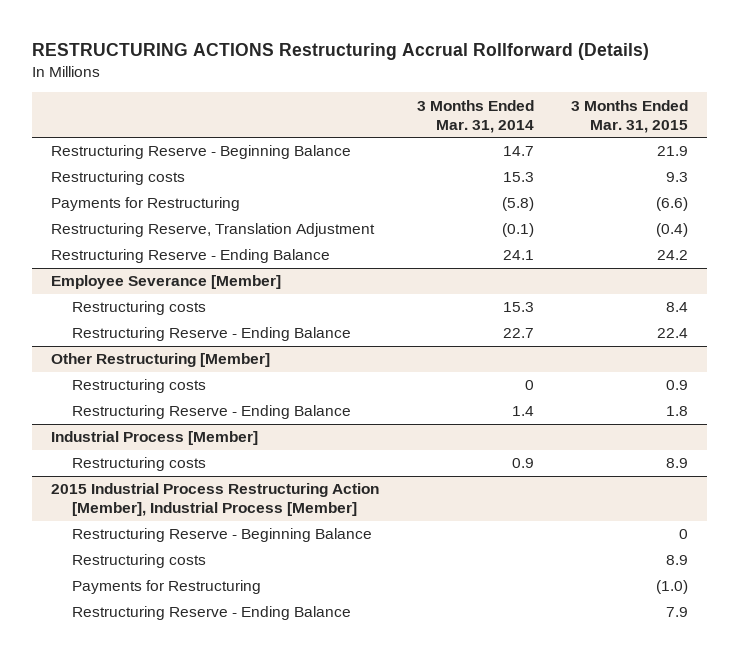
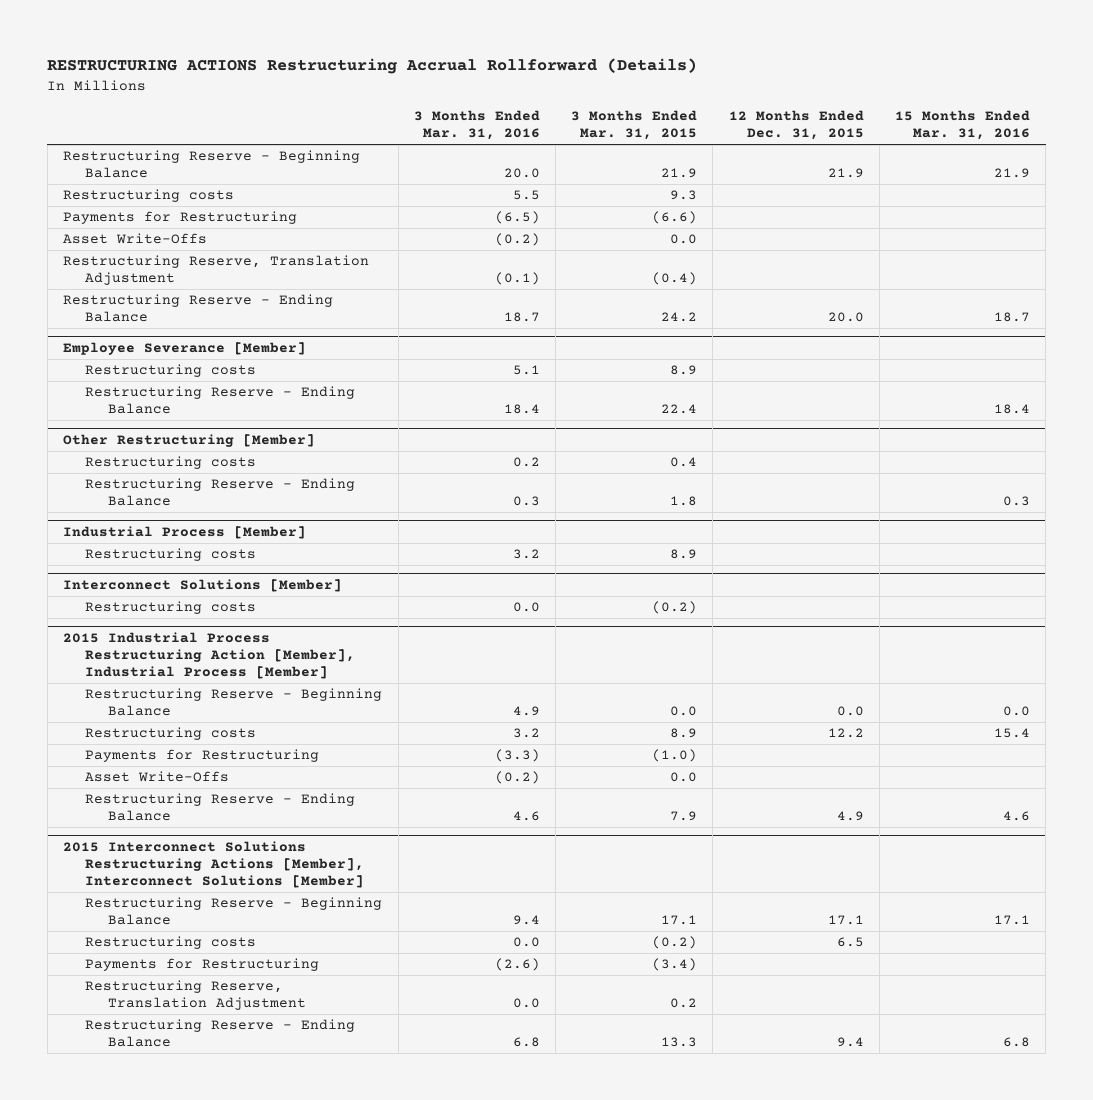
[416,99,534,133] 3 Months Ended Mar. 31, 2014 -> none
none -> [413,110,540,141] 3 Months Ended Mar. 31, 2016
none -> [728,110,864,141] 12 Months Ended Dec. 31, 2015
none -> [894,110,1030,141] 15 Months Ended Mar. 31, 2016
none -> [63,233,208,245] Asset Write-Offs
[666,302,689,313] 8.4 -> [670,365,698,376] 8.9
[666,380,689,391] 0.9 -> [670,457,698,468] 0.4
none -> [63,578,343,592] Interconnect Solutions [Member]
none -> [85,601,257,615] Restructuring costs
[679,529,689,540] 0 -> [670,706,698,717] 0.0
none -> [85,771,230,783] Asset Write-Offs
none -> [63,840,365,888] 2015 Interconnect Solutions Restructuring Actions [Member], Interconnect Solutions [Member]
none -> [85,897,383,926] Restructuring Reserve - Beginning Balance
none -> [85,936,257,950] Restructuring costs
none -> [85,958,320,972] Payments for Restructuring
none -> [85,980,306,1011] Restructuring Reserve, Translation Adjustment
none -> [85,1019,356,1048] Restructuring Reserve - Ending Balance

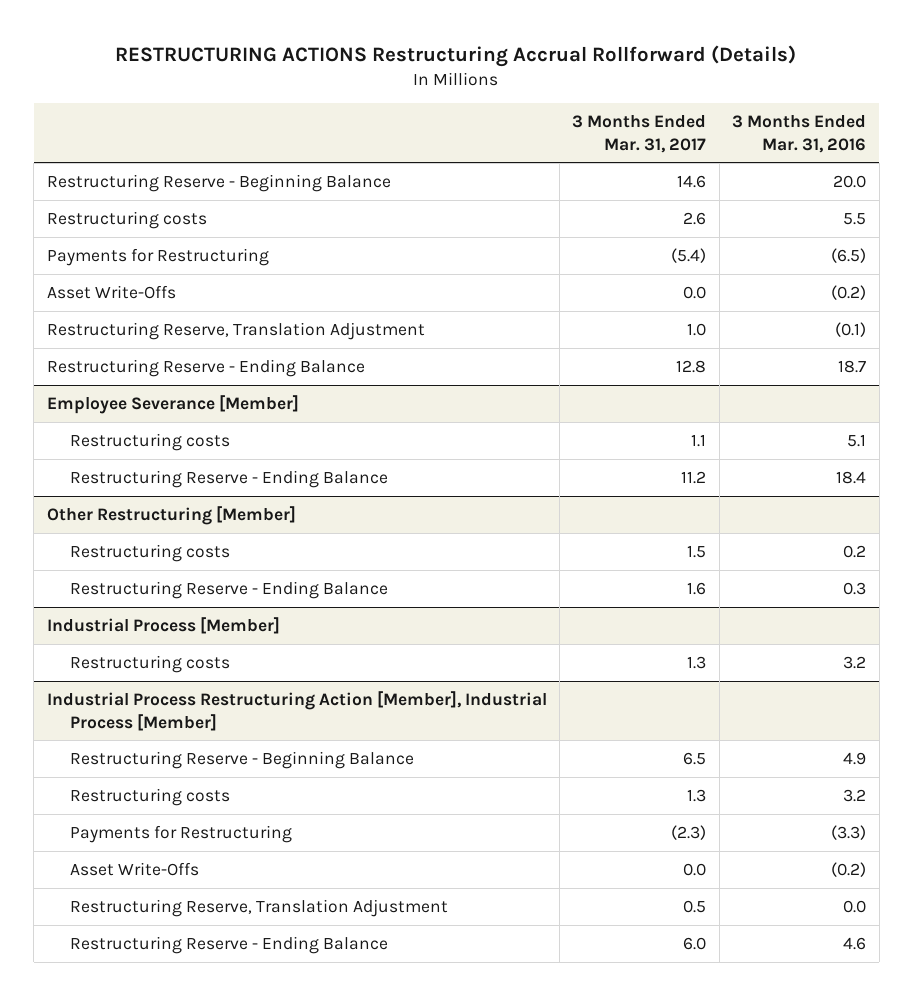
[571,110,698,141] 3 Months Ended Mar. 31, 2015 -> none
[728,110,864,141] 12 Months Ended Dec. 31, 2015 -> none
[894,110,1030,141] 15 Months Ended Mar. 31, 2016 -> none
none -> [572,114,707,153] 3 Months Ended Mar. 31, 2017
[63,578,343,592] Interconnect Solutions [Member] -> none
[85,601,257,615] Restructuring costs -> none
[63,631,356,679] 2015 Industrial Process Restructuring Action [Member], Industrial Process [Member] -> [46,690,547,731] Industrial Process Restructuring Action [Member], Industrial Process [Member]
[85,793,356,822] Restructuring Reserve - Ending Balance -> none
[63,840,365,888] 2015 Interconnect Solutions Restructuring Actions [Member], Interconnect Solutions [Member] -> none
[85,897,383,926] Restructuring Reserve - Beginning Balance -> none
[85,936,257,950] Restructuring costs -> none
[85,958,320,972] Payments for Restructuring -> none
[512,1037,540,1048] 6.8 -> [843,936,867,950] 4.6

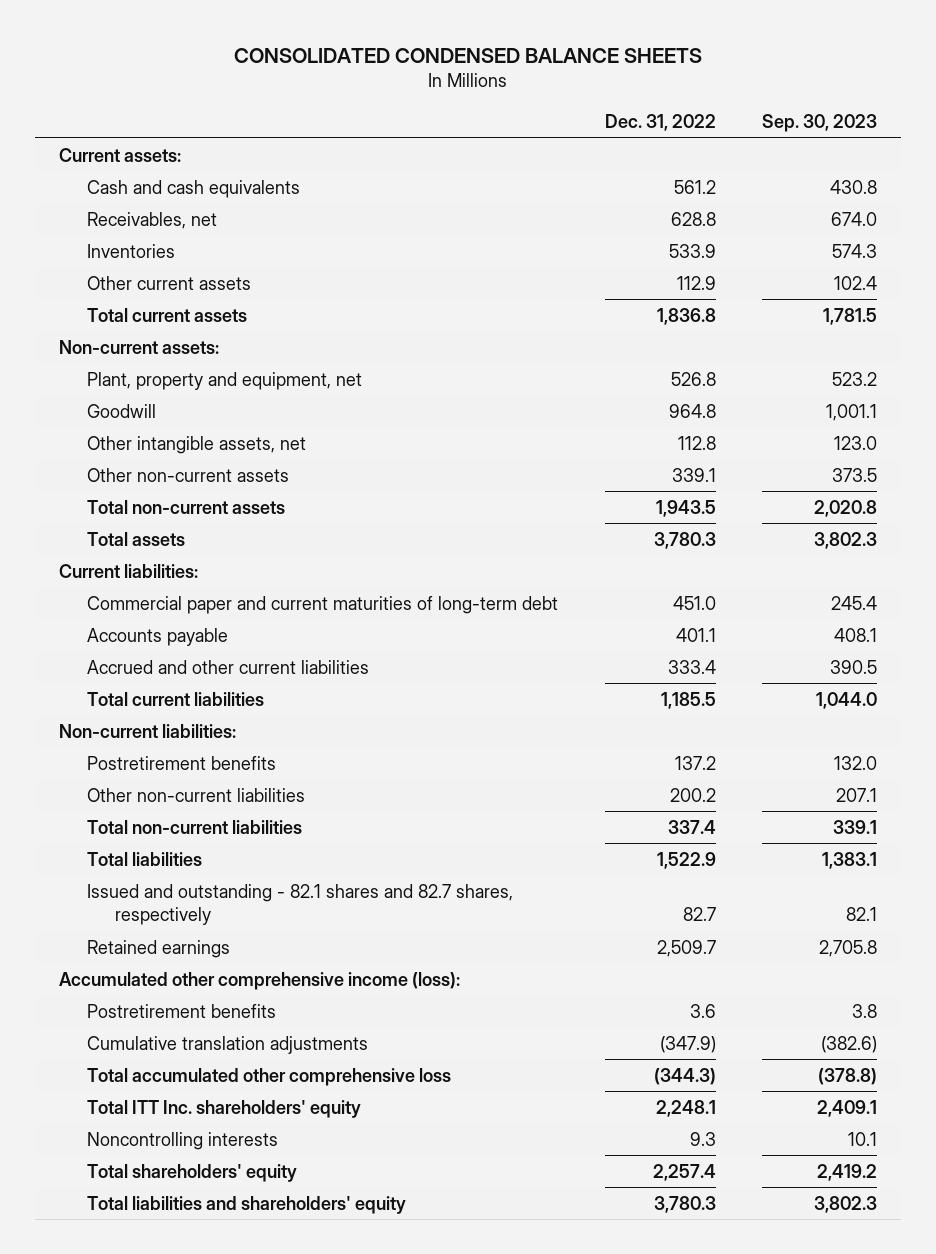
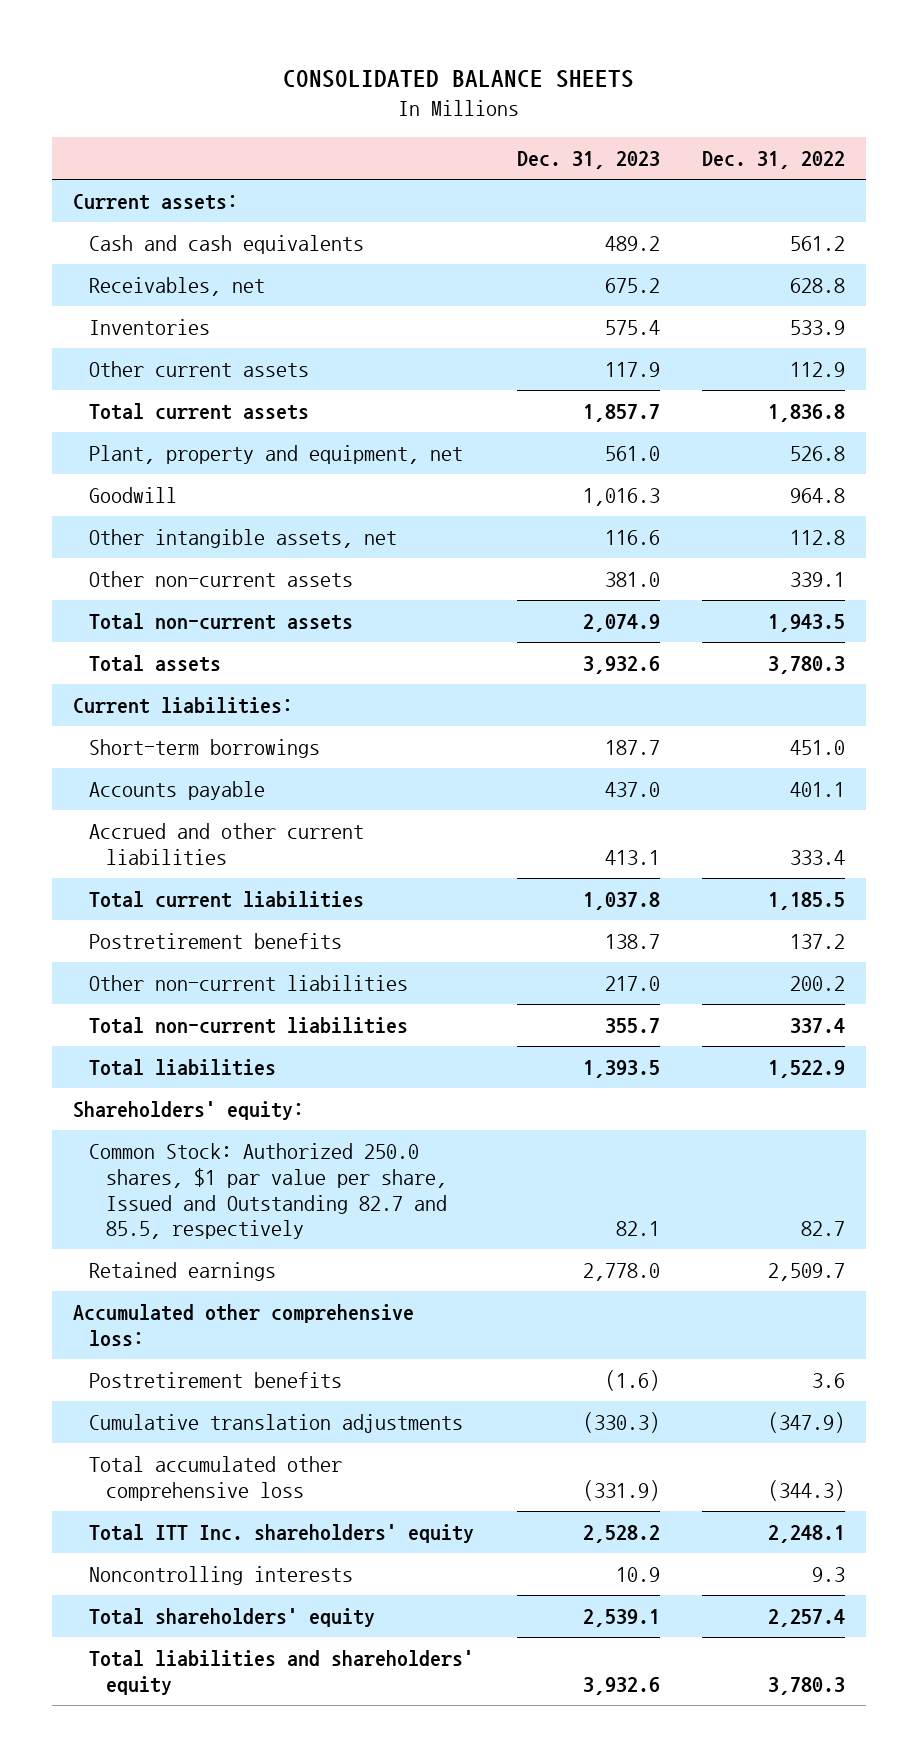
[234,48,703,64] CONSOLIDATED CONDENSED BALANCE SHEETS -> [283,69,635,88] CONSOLIDATED BALANCE SHEETS
[762,114,878,133] Sep. 30, 2023 -> none
none -> [516,151,660,170] Dec. 31, 2023
[58,339,219,354] Non-current assets: -> none
[87,595,559,614] Commercial paper and current maturities of long-term debt -> [89,739,321,759] Short-term borrowings
[58,723,236,738] Non-current liabilities: -> none
none -> [72,1101,304,1121] Shareholders' equity:
[87,883,514,925] Issued and outstanding - 82.1 shares and 82.7 shares, respectively -> [89,1143,447,1240] Common Stock: Authorized 250.0 shares, $1 par value per share, Issued and Outstanding 82.7 and 85.5, respectively
[58,971,460,990] Accumulated other comprehensive income (loss): -> [72,1304,414,1346] Accumulated other comprehensive loss:

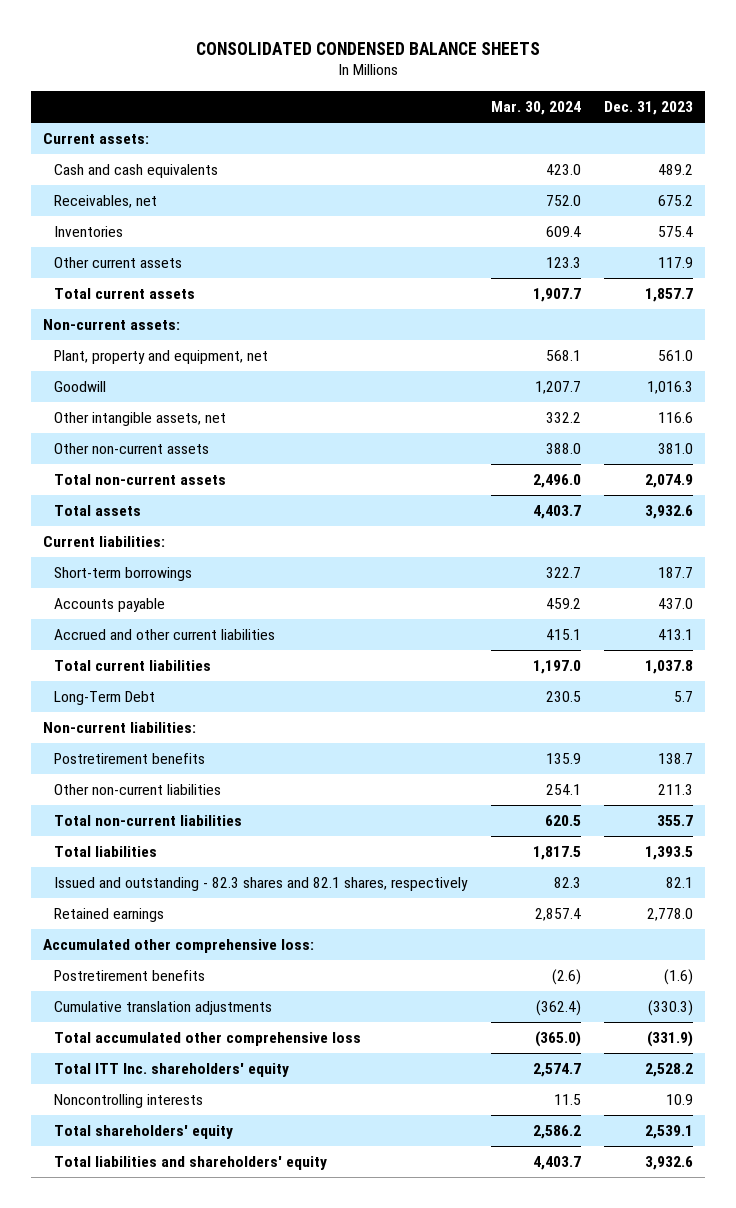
[283,69,635,88] CONSOLIDATED BALANCE SHEETS -> [195,41,540,55] CONSOLIDATED CONDENSED BALANCE SHEETS
[702,151,846,170] Dec. 31, 2022 -> none
none -> [490,100,581,115] Mar. 30, 2024
none -> [42,319,180,331] Non-current assets:
none -> [54,691,156,706] Long-Term Debt
none -> [42,722,196,734] Non-current liabilities:
[604,976,660,992] 217.0 -> [658,784,694,796] 211.3
[72,1101,304,1121] Shareholders' equity: -> none
[89,1143,447,1240] Common Stock: Authorized 250.0 shares, $1 par value per share, Issued and Outstanding 82.7 and 85.5, respectively -> [54,877,469,892] Issued and outstanding - 82.3 shares and 82.1 shares, respectively

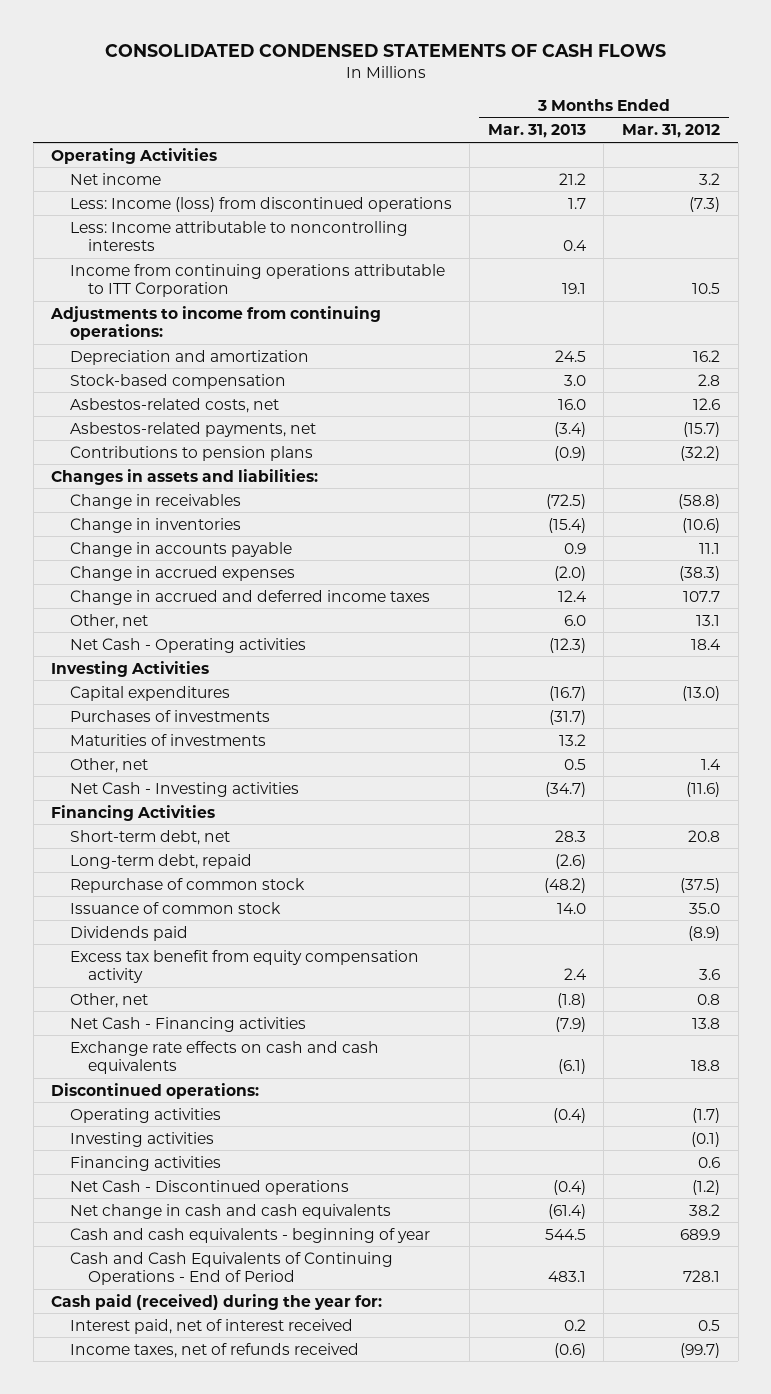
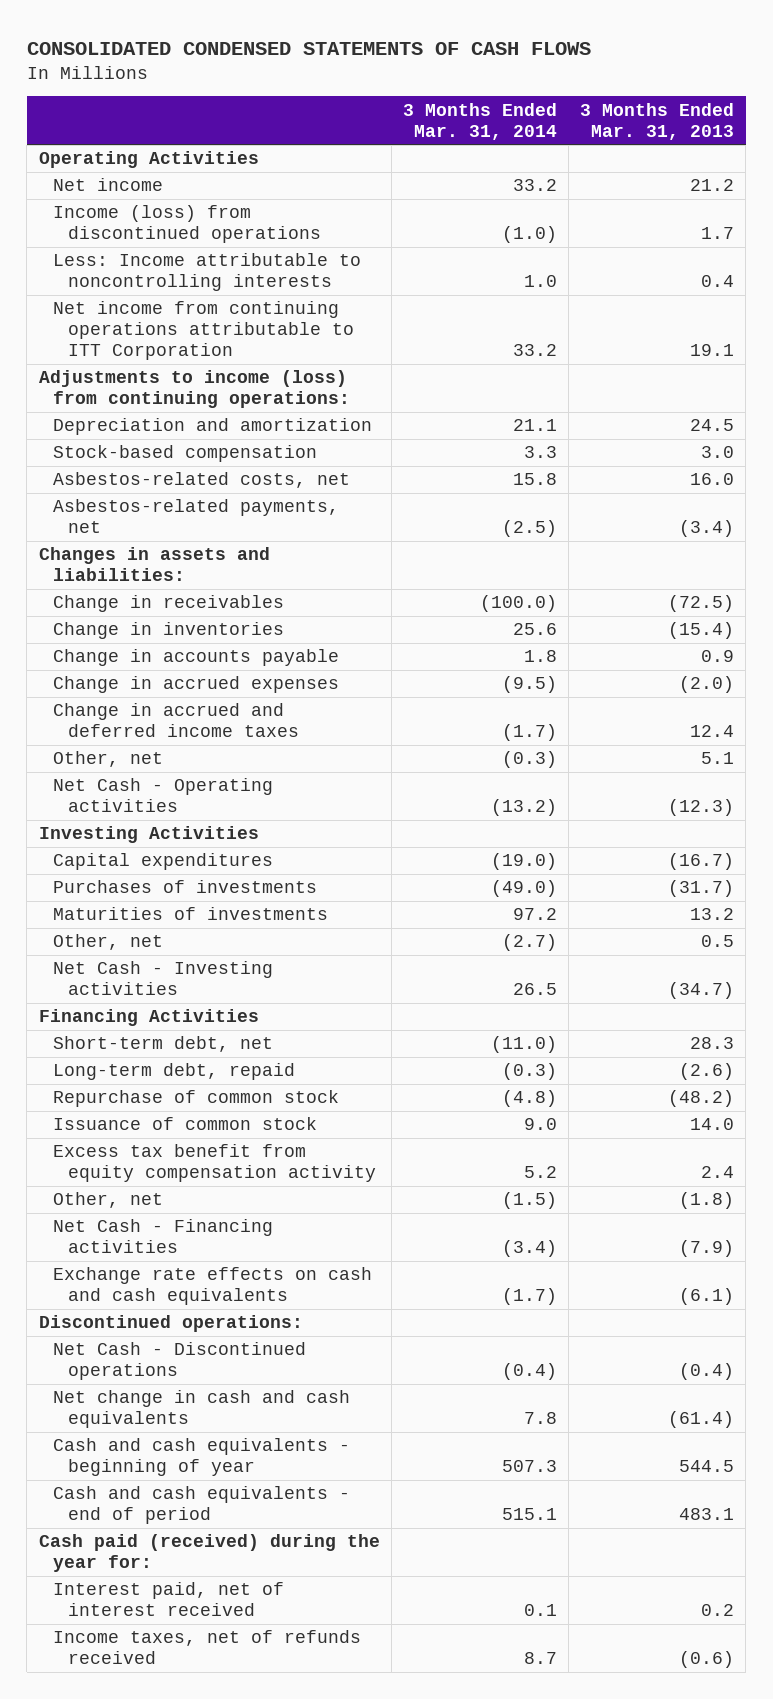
[622,124,721,139] Mar. 31, 2012 -> none
none -> [402,102,557,140] 3 Months Ended Mar. 31, 2014
[69,196,452,212] Less: Income (loss) from discontinued operations -> [53,205,321,244] Income (loss) from discontinued operations
[69,263,445,297] Income from continuing operations attributable to ITT Corporation -> [53,301,354,361] Net income from continuing operations attributable to ITT Corporation
[50,305,382,340] Adjustments to income from continuing operations: -> [38,370,351,409] Adjustments to income (loss) from continuing operations:
[69,445,313,461] Contributions to pension plans -> none
[563,614,586,626] 6.0 -> [700,752,734,765] 5.1
[69,925,188,941] Dividends paid -> none
[69,1107,221,1123] Operating activities -> none
[69,1131,214,1147] Investing activities -> none
[69,1155,221,1171] Financing activities -> none
[69,1251,393,1285] Cash and Cash Equivalents of Continuing Operations - End of Period -> [53,1486,351,1525] Cash and cash equivalents - end of period

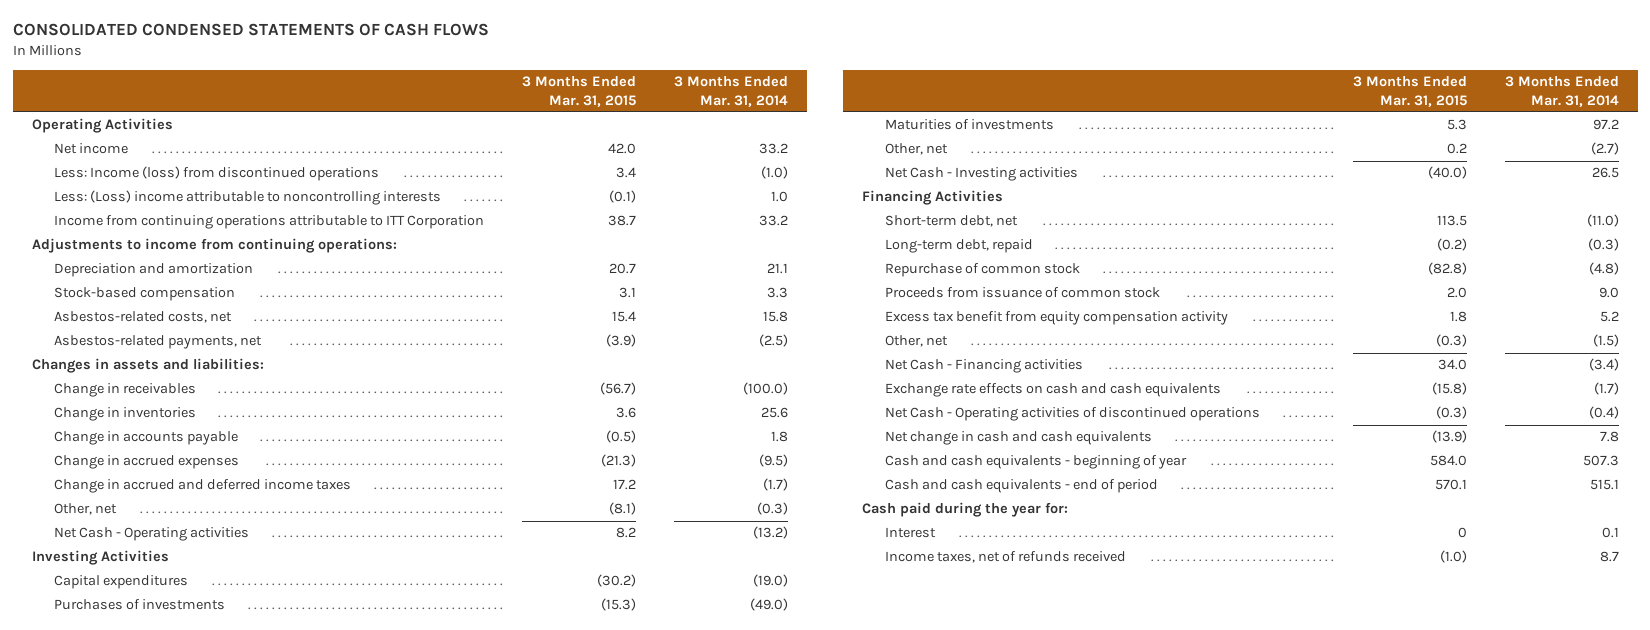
[579,102,734,140] 3 Months Ended Mar. 31, 2013 -> none
none -> [522,76,637,107] 3 Months Ended Mar. 31, 2015
[53,205,321,244] Income (loss) from discontinued operations -> [54,166,380,182] Less: Income (loss) from discontinued operations
[53,253,362,292] Less: Income attributable to noncontrolling interests -> [54,190,442,206] Less: (Loss) income attributable to noncontrolling interests
[53,301,354,361] Net income from continuing operations attributable to ITT Corporation -> [54,215,485,230] Income from continuing operations attributable to ITT Corporation
[38,370,351,409] Adjustments to income (loss) from continuing operations: -> [31,238,397,254] Adjustments to income from continuing operations:
[53,1117,318,1131] Issuance of common stock -> [884,287,1160,299] Proceeds from issuance of common stock
[38,1315,303,1333] Discontinued operations: -> none
[53,1342,307,1381] Net Cash - Discontinued operations -> [884,407,1260,422] Net Cash - Operating activities of discontinued operations
[38,1534,380,1573] Cash paid (received) during the year for: -> [862,502,1069,518] Cash paid during the year for:
[53,1582,285,1617] Interest paid, net of interest received -> [884,527,936,539] Interest

